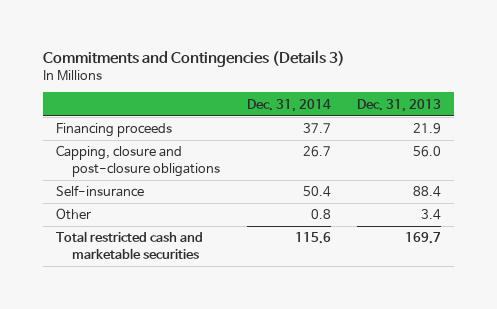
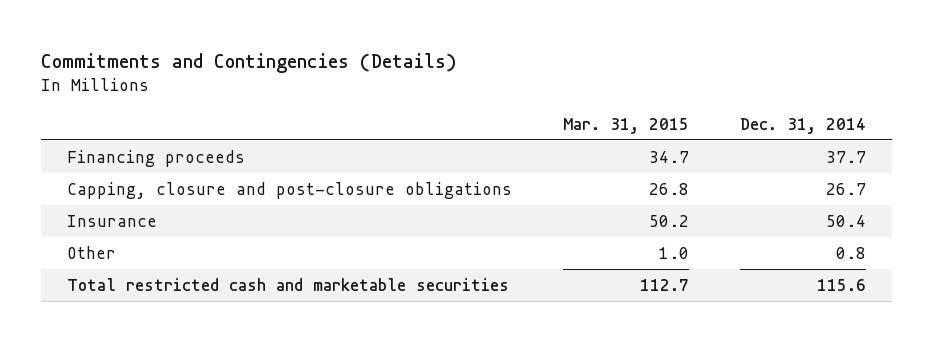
[43,49,346,67] Commitments and Contingencies (Details 3) -> [41,52,458,73] Commitments and Contingencies (Details)
[356,98,441,112] Dec. 31, 2013 -> none
none -> [562,117,689,134] Mar. 31, 2015
[56,185,145,198] Self-insurance -> [66,214,157,227] Insurance

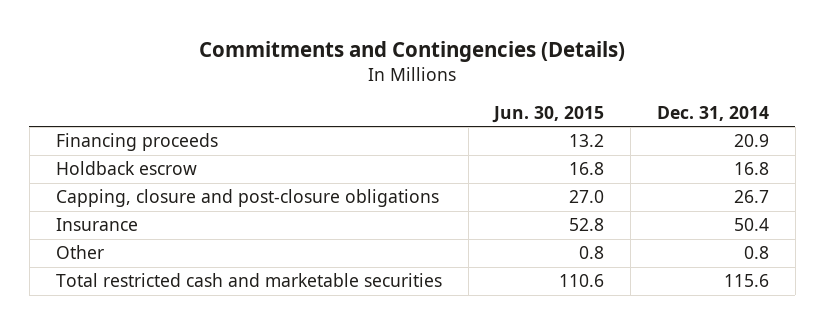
[562,117,689,134] Mar. 31, 2015 -> none
none -> [492,105,605,123] Jun. 30, 2015
[826,150,867,163] 37.7 -> [734,134,770,148] 20.9
none -> [55,161,197,176] Holdback escrow

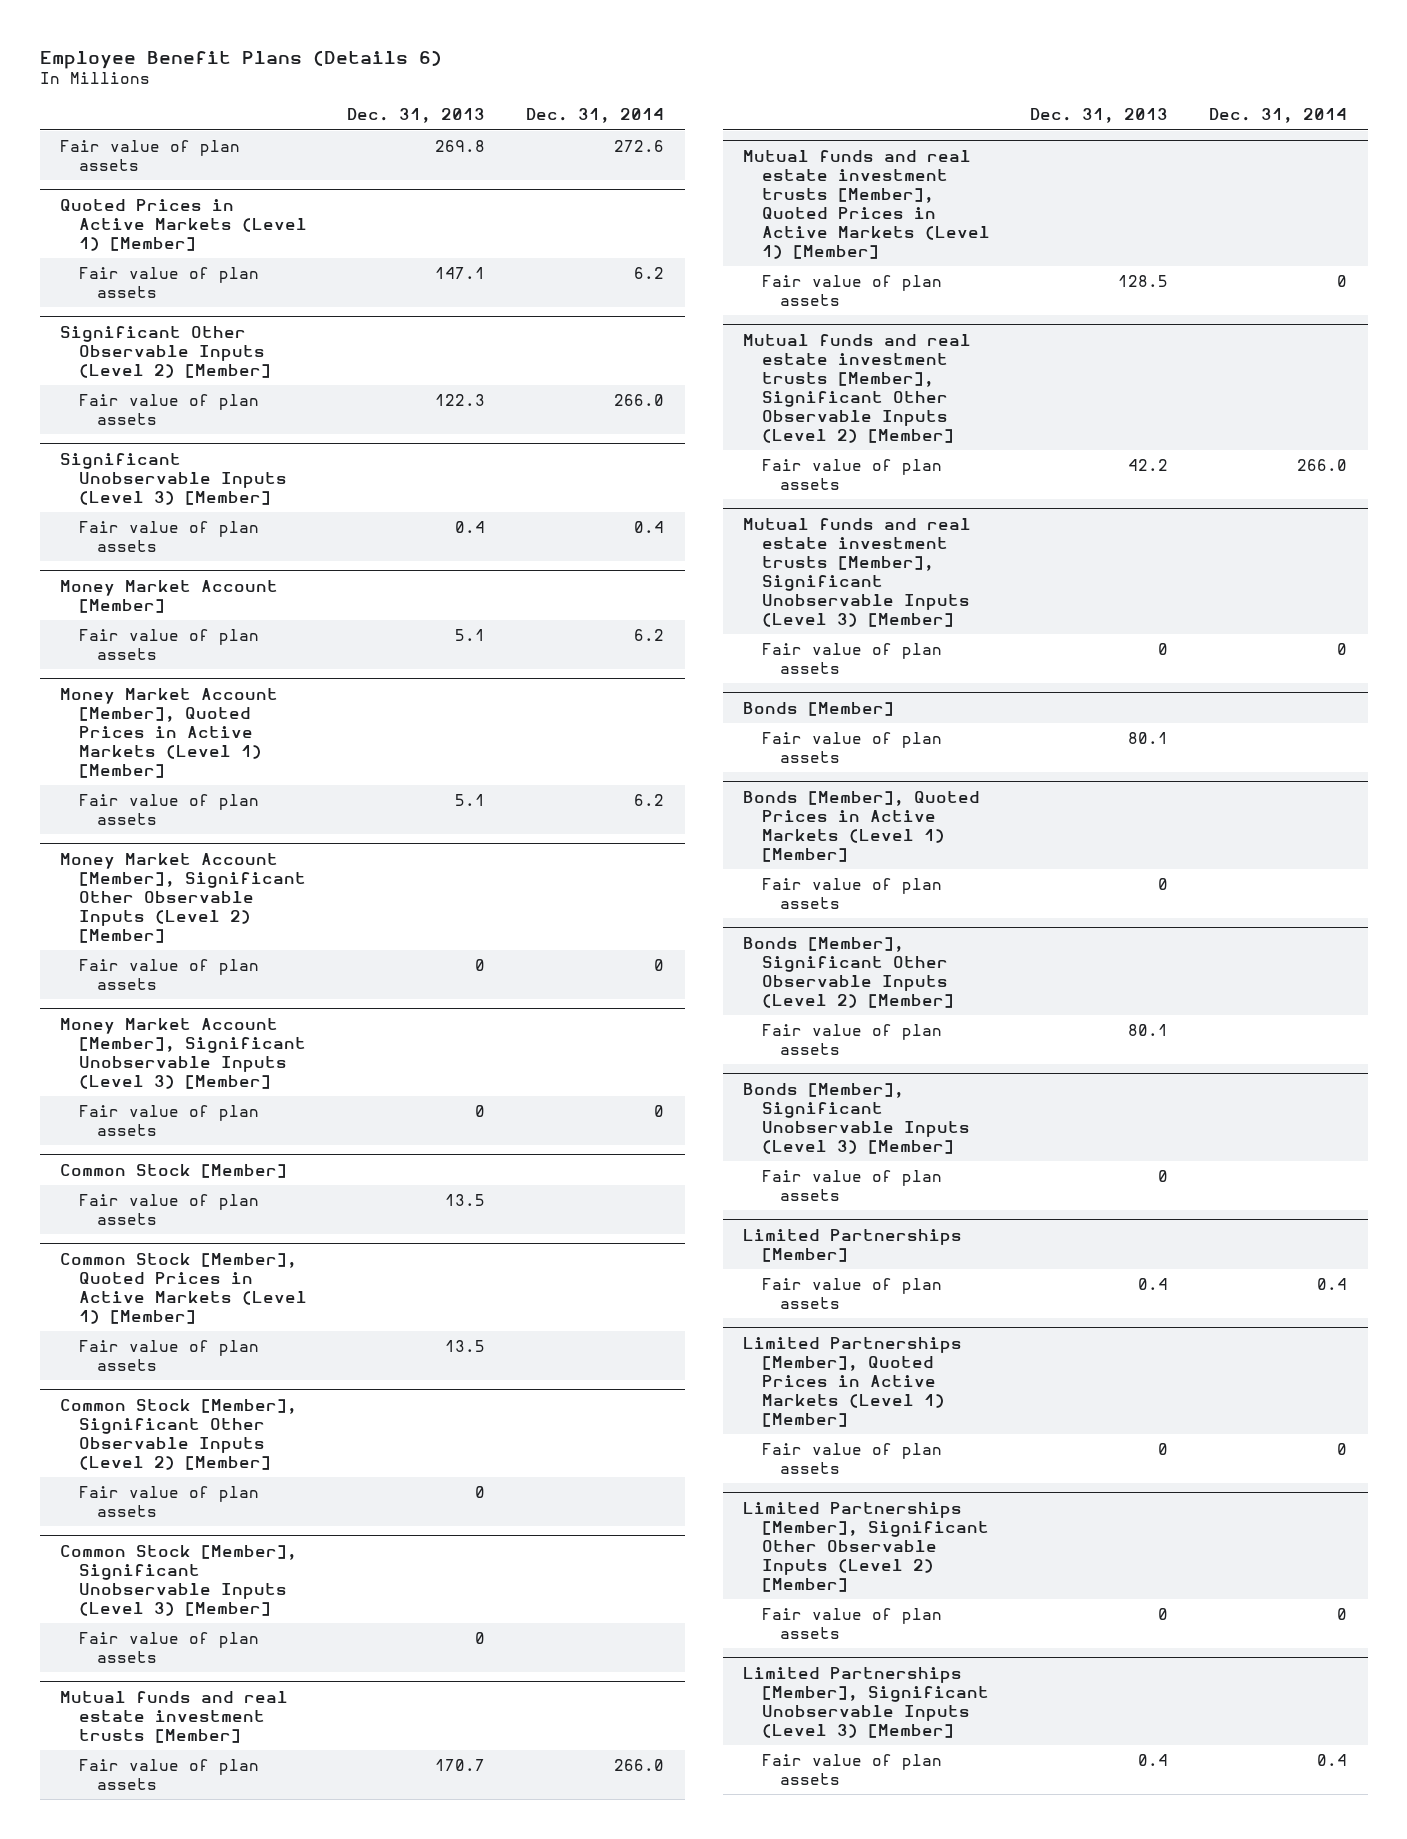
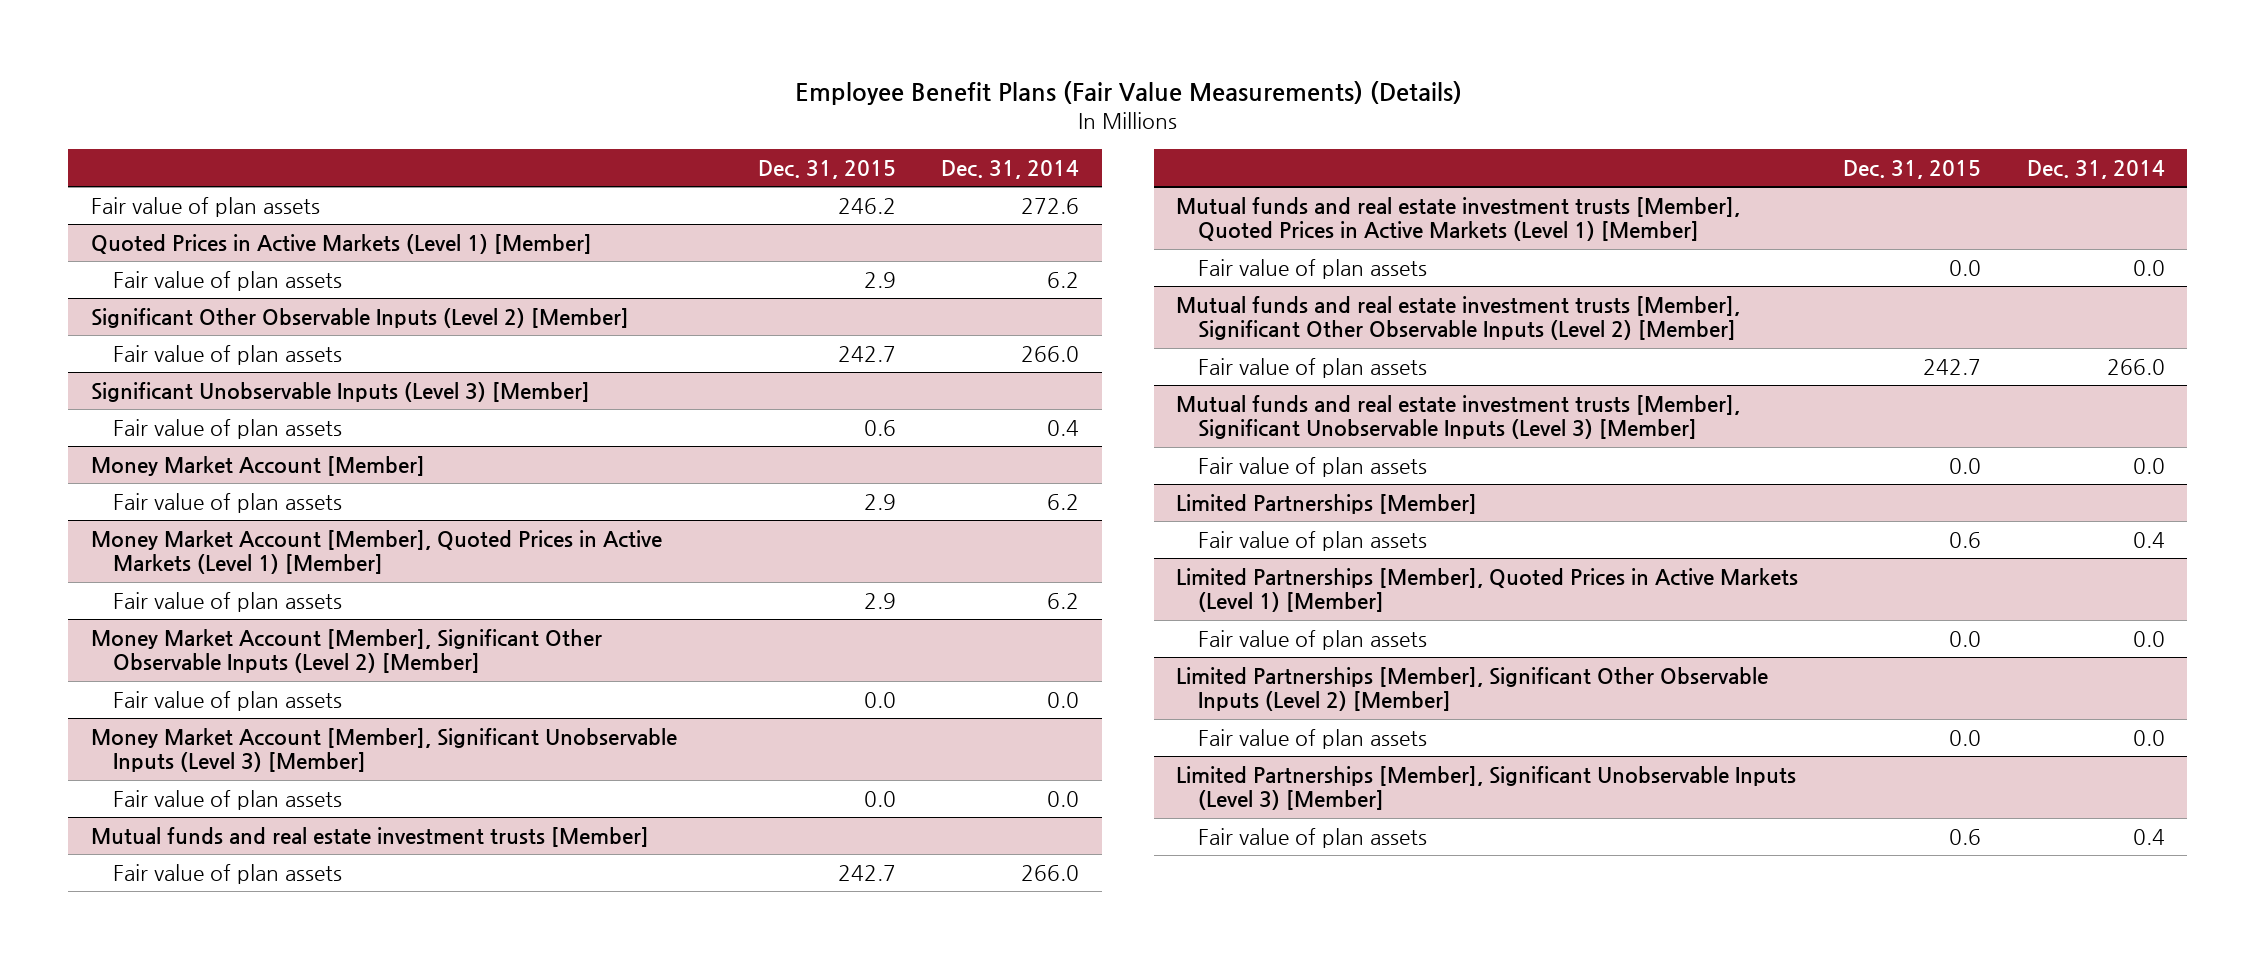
[39,49,442,69] Employee Benefit Plans (Details 6) -> [794,81,1462,106] Employee Benefit Plans (Fair Value Measurements) (Details)
[347,108,486,124] Dec. 31, 2013 -> none
none -> [758,159,897,179] Dec. 31, 2015
[654,958,665,971] 0 -> [1047,691,1080,708] 0.0
[60,1163,288,1178] Common Stock [Member] -> none
[78,1193,259,1226] Fair value of plan assets -> none
[60,1252,307,1324] Common Stock [Member], Quoted Prices in Active Markets (Level 1) [Member] -> none
[78,1339,259,1372] Fair value of plan assets -> none
[60,1398,298,1470] Common Stock [Member], Significant Other Observable Inputs (Level 2) [Member] -> none
[78,1485,259,1518] Fair value of plan assets -> none
[60,1544,298,1616] Common Stock [Member], Significant Unobservable Inputs (Level 3) [Member] -> none
[78,1631,259,1664] Fair value of plan assets -> none
[654,1104,665,1117] 0 -> [1047,790,1080,807] 0.0
[1337,274,1348,287] 0 -> [2132,259,2165,276] 0.0
[743,701,895,716] Bonds [Member] -> none
[761,731,942,764] Fair value of plan assets -> none
[743,790,981,862] Bonds [Member], Quoted Prices in Active Markets (Level 1) [Member] -> none
[761,877,942,910] Fair value of plan assets -> none
[743,936,954,1008] Bonds [Member], Significant Other Observable Inputs (Level 2) [Member] -> none
[761,1023,942,1056] Fair value of plan assets -> none
[743,1082,970,1154] Bonds [Member], Significant Unobservable Inputs (Level 3) [Member] -> none
[761,1169,942,1202] Fair value of plan assets -> none
[1337,642,1348,655] 0 -> [2132,457,2165,474] 0.0
[1337,1442,1348,1455] 0 -> [2132,630,2165,647] 0.0
[1337,1607,1348,1620] 0 -> [2132,729,2165,746] 0.0

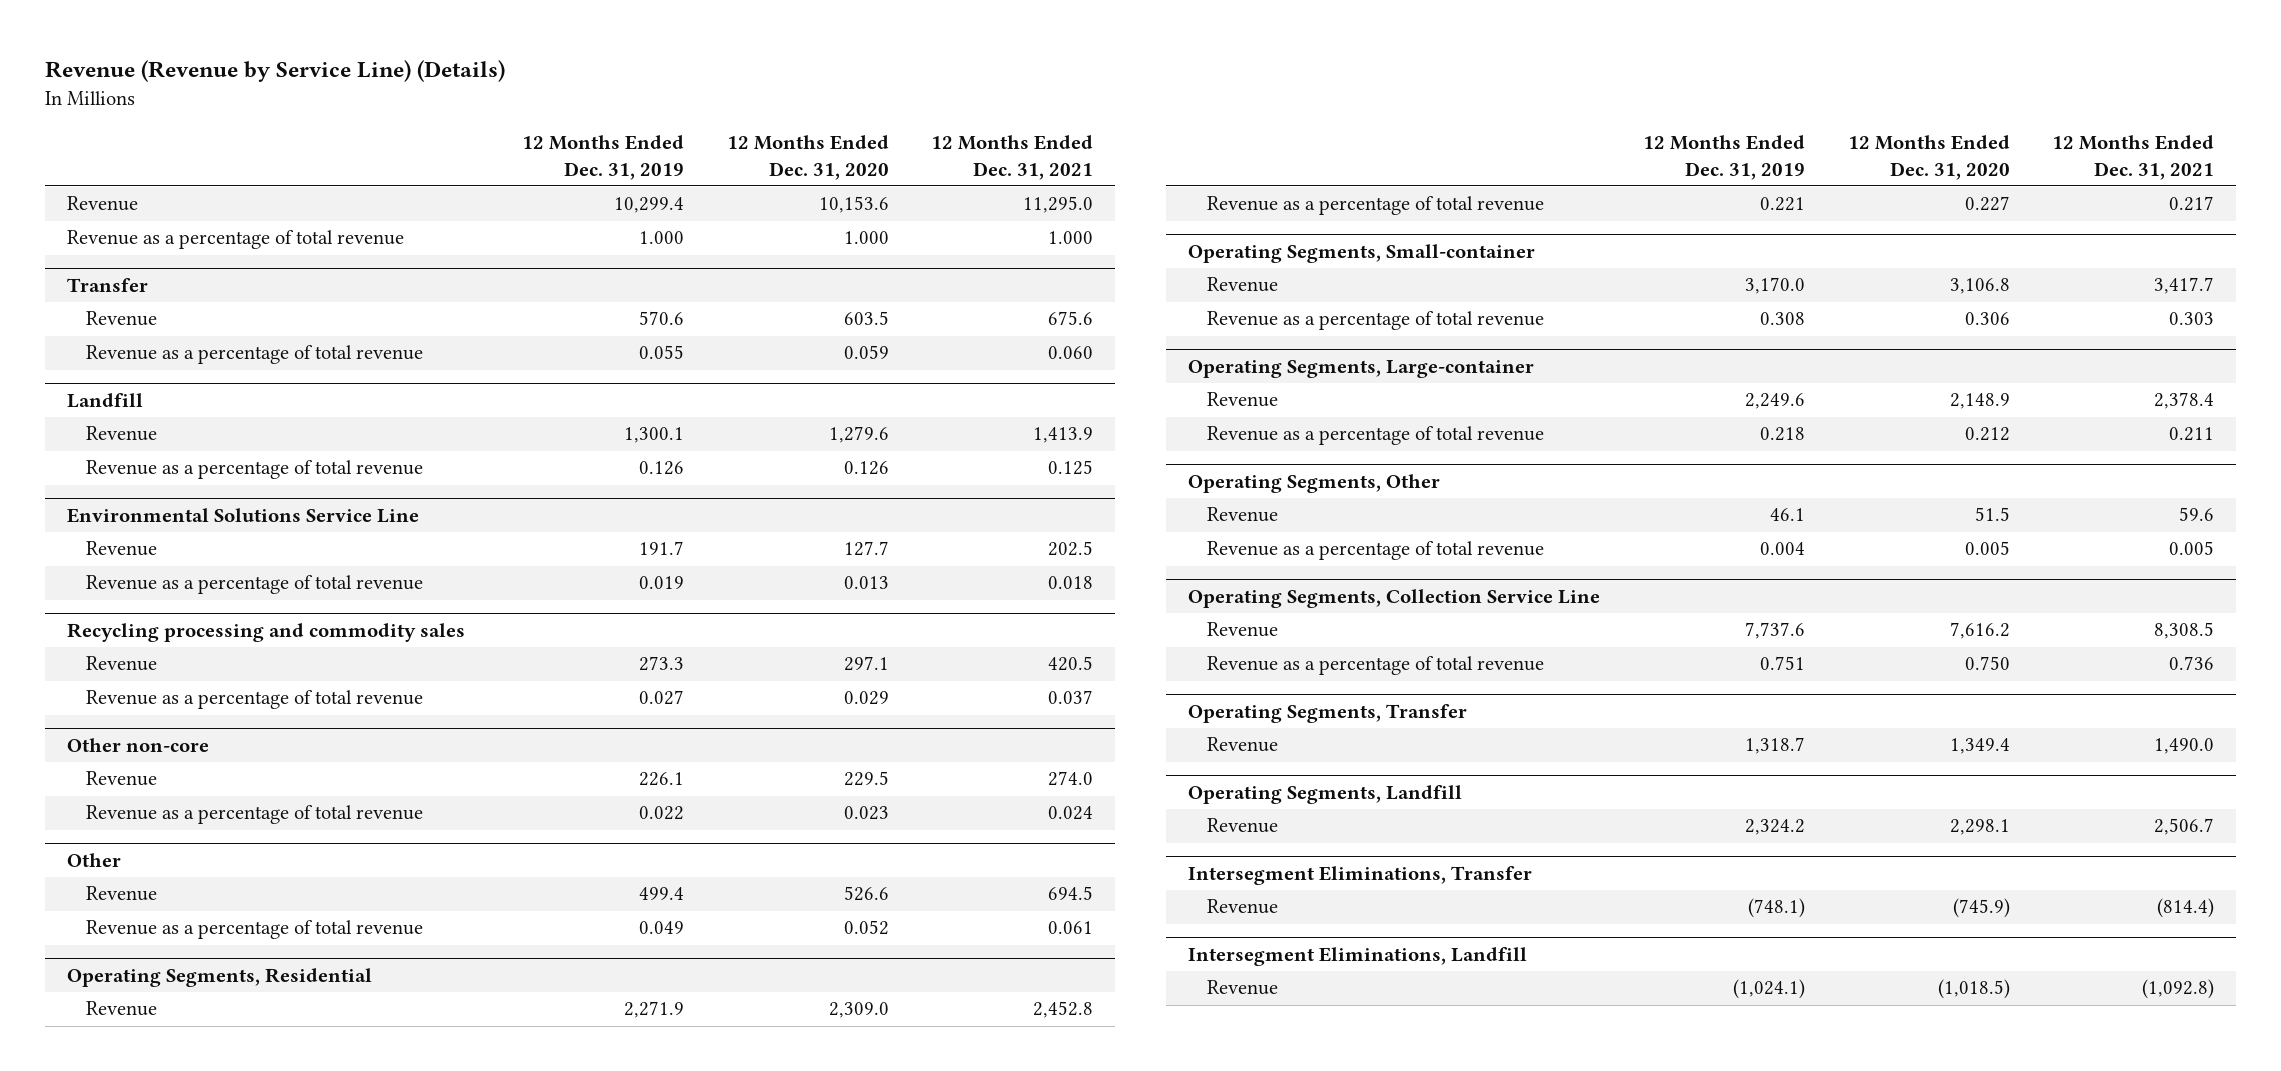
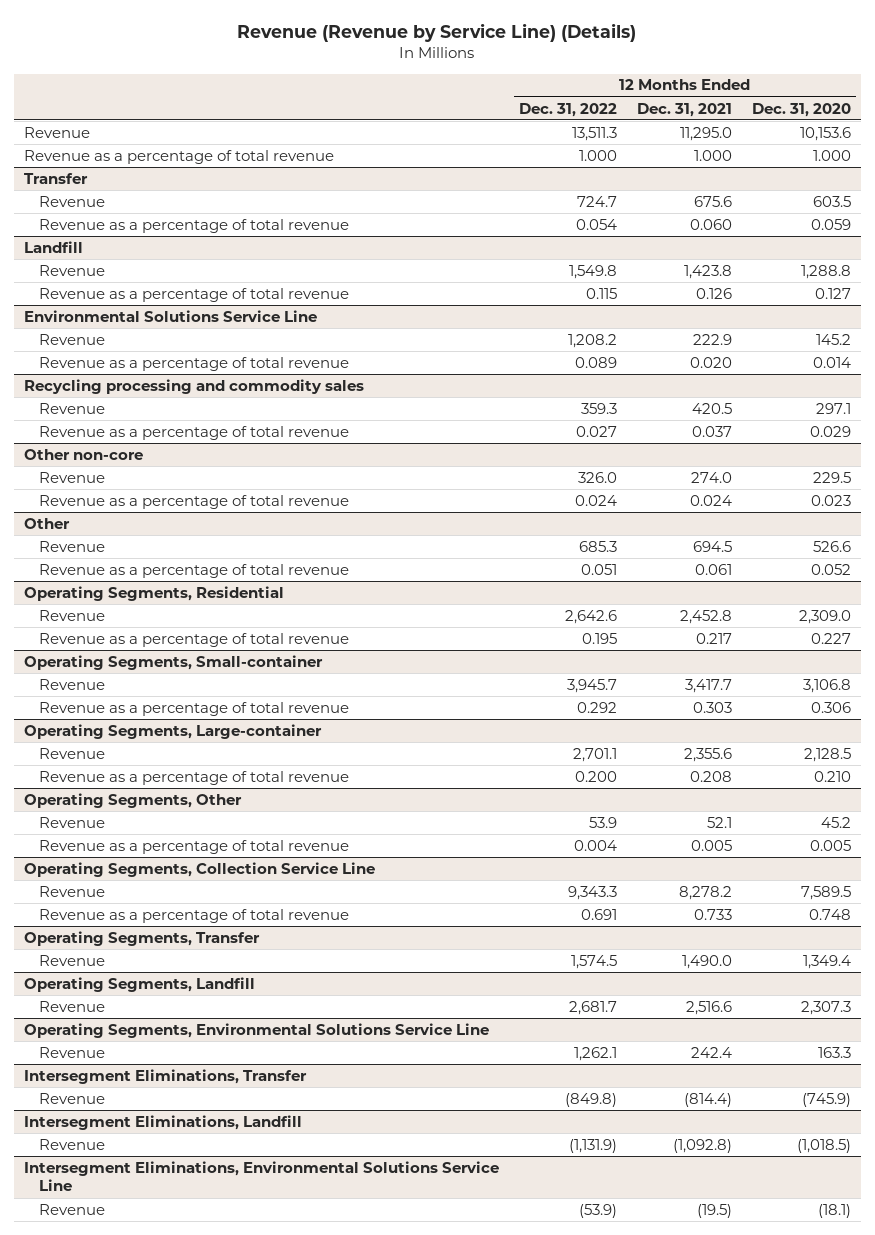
[521,135,684,180] 12 Months Ended Dec. 31, 2019 -> none
none -> [518,102,617,117] Dec. 31, 2022
[828,426,889,444] 1,279.6 -> [800,264,851,279] 1,288.8
[1033,427,1094,444] 1,413.9 -> [683,264,732,279] 1,423.8
[843,461,889,476] 0.126 -> [814,287,851,299] 0.127
[1048,460,1094,476] 0.125 -> [695,287,732,299] 0.126
[843,541,889,557] 127.7 -> [815,333,851,345] 145.2
[1048,541,1094,557] 202.5 -> [692,333,732,345] 222.9
[843,576,889,590] 0.013 -> [812,356,851,368] 0.014
[1048,576,1094,590] 0.018 -> [689,356,732,368] 0.020
[1949,393,2010,410] 2,148.9 -> [803,747,851,762] 2,128.5
[2154,392,2215,410] 2,378.4 -> [683,747,732,762] 2,355.6
[1964,427,2010,442] 0.212 -> [813,770,851,782] 0.210
[2169,427,2215,442] 0.211 -> [689,770,732,782] 0.208
[1974,507,2010,522] 51.5 -> [820,816,851,828] 45.2
[2179,507,2215,522] 59.6 -> [706,816,732,828] 52.1
[1949,622,2010,640] 7,616.2 -> [800,885,851,900] 7,589.5
[2154,622,2215,640] 8,308.5 -> [678,885,732,900] 8,278.2
[1964,656,2010,671] 0.750 -> [808,908,851,920] 0.748
[2169,656,2215,671] 0.736 -> [693,908,732,920] 0.733
[1949,819,2010,836] 2,298.1 -> [800,1000,851,1015] 2,307.3
[2154,818,2215,836] 2,506.7 -> [685,1000,732,1015] 2,516.6
none -> [24,1022,490,1038] Operating Segments, Environmental Solutions Service Line
none -> [39,1046,106,1058] Revenue
none -> [24,1160,500,1192] Intersegment Eliminations, Environmental Solutions Service Line
none -> [39,1203,106,1215] Revenue

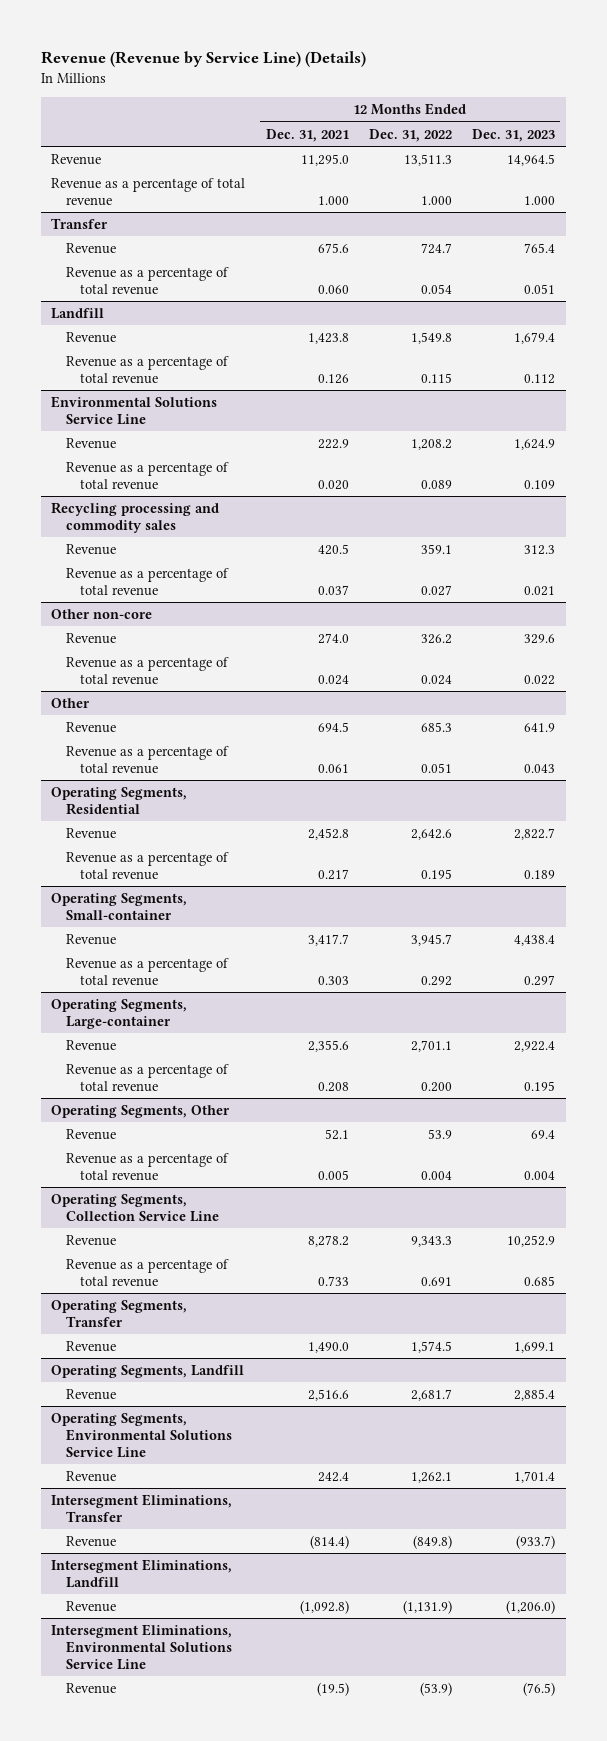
[751,102,851,117] Dec. 31, 2020 -> none
none -> [472,128,556,142] Dec. 31, 2023
[580,402,617,414] 359.3 -> [420,543,452,554] 359.1
[577,471,617,483] 326.0 -> [420,633,452,644] 326.2

